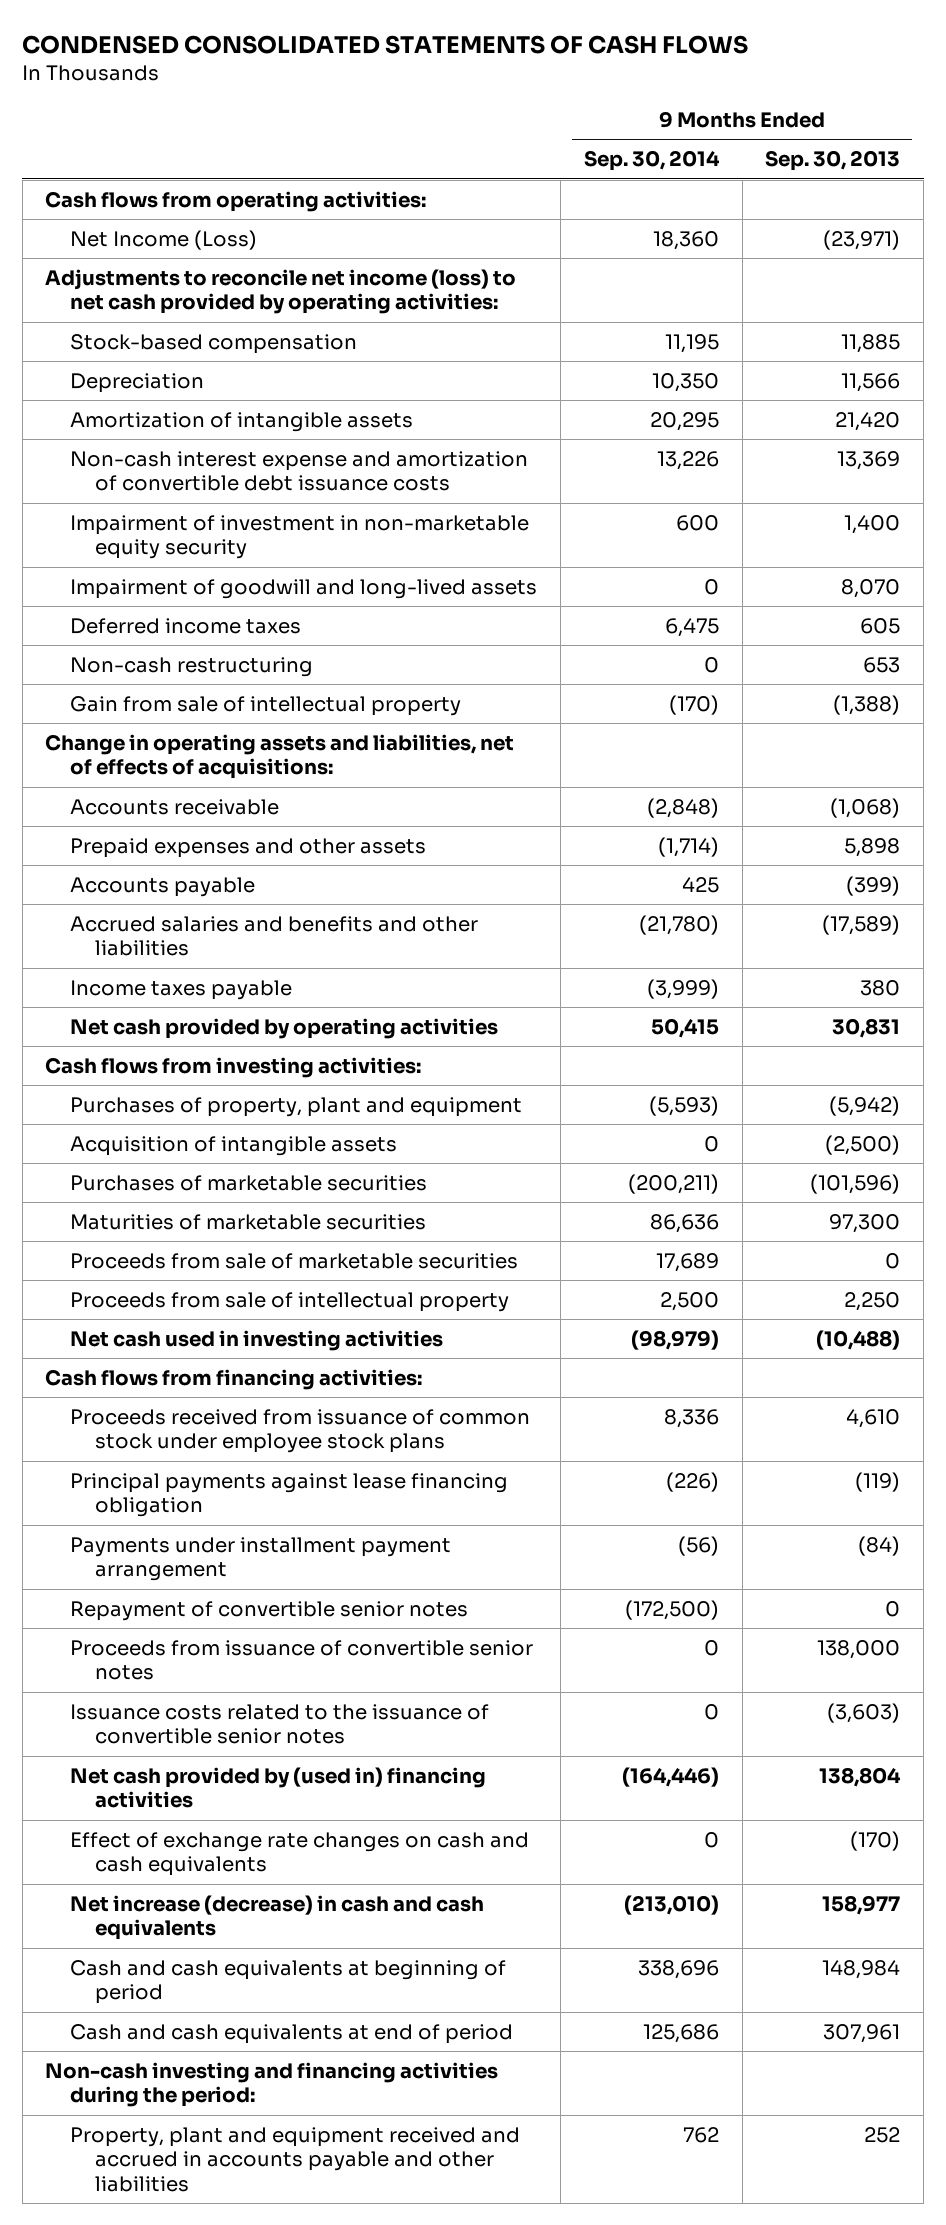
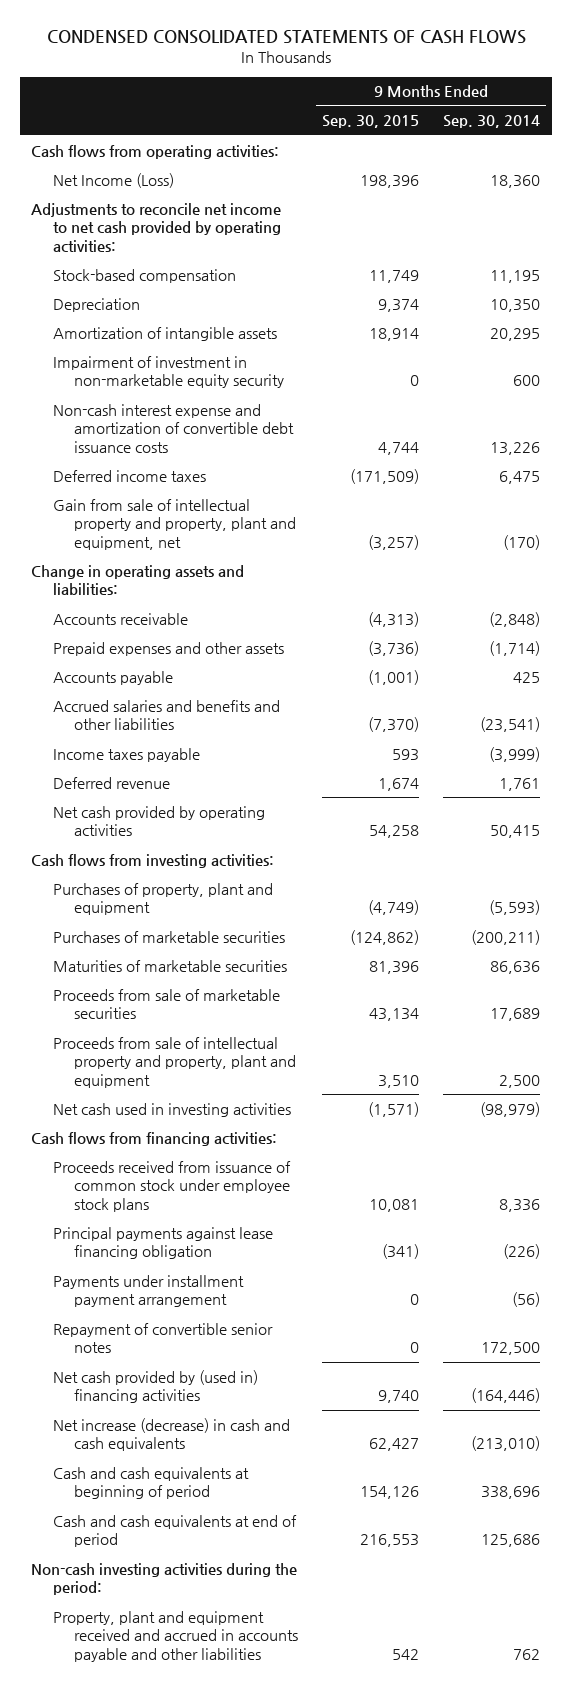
[765,150,901,172] Sep. 30, 2013 -> none
none -> [322,115,420,129] Sep. 30, 2015
[45,269,517,315] Adjustments to reconcile net income (loss) to net cash provided by operating activities: -> [31,202,282,252] Adjustments to reconcile net income to net cash provided by operating activities:
[70,579,538,600] Impairment of goodwill and long-lived assets -> none
[70,451,529,492] Non-cash interest expense and amortization of convertible debt issuance costs -> [52,403,295,453] Non-cash interest expense and amortization of convertible debt issuance costs
[70,657,314,678] Non-cash restructuring -> none
[70,696,462,717] Gain from sale of intellectual property -> [52,498,297,550] Gain from sale of intellectual property and property, plant and equipment, net
[45,734,515,780] Change in operating assets and liabilities, net of effects of acquisitions: -> [31,564,245,596] Change in operating assets and liabilities:
[638,915,719,936] (21,780) -> [479,717,540,733] (23,541)
none -> [52,776,170,789] Deferred revenue
[70,1136,398,1157] Acquisition of intangible assets -> none
[70,1292,510,1313] Proceeds from sale of intellectual property -> [52,1036,297,1088] Proceeds from sale of intellectual property and property, plant and equipment
[70,1640,534,1681] Proceeds from issuance of convertible senior notes -> none
[70,1704,490,1745] Issuance costs related to the issuance of convertible senior notes -> none
[624,1600,719,1621] (172,500) -> [480,1342,540,1356] 172,500
[70,1832,530,1877] Effect of exchange rate changes on cash and cash equivalents -> none
[45,2062,499,2108] Non-cash investing and financing activities during the period: -> [31,1562,298,1596] Non-cash investing activities during the period:

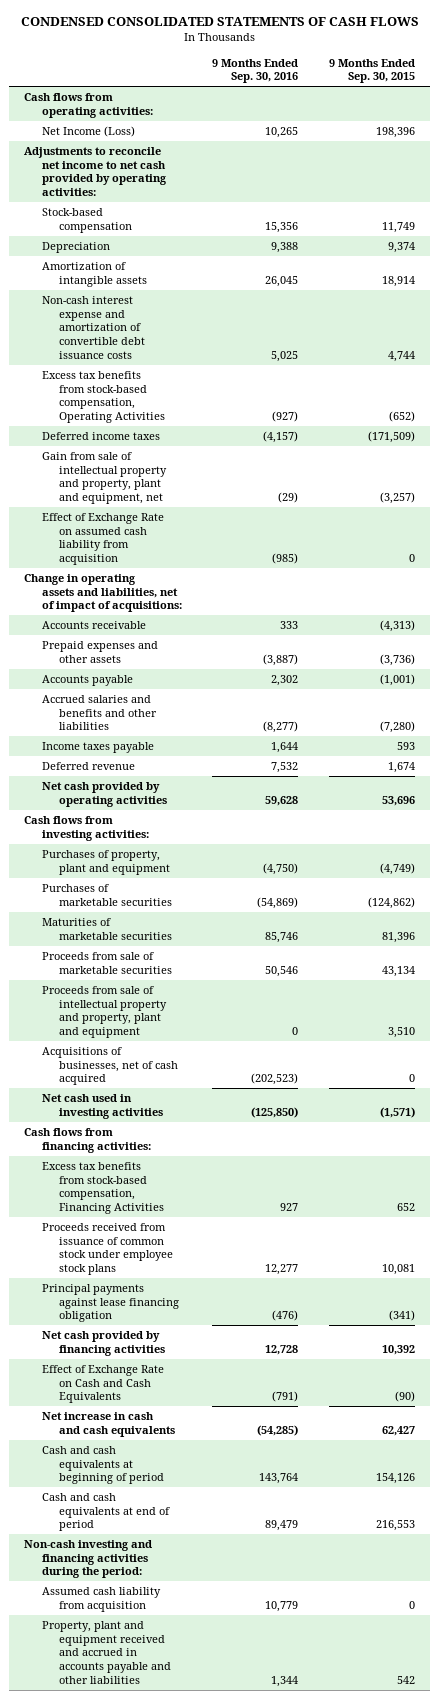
[442,115,540,129] Sep. 30, 2014 -> none
none -> [212,58,299,84] 9 Months Ended Sep. 30, 2016
[52,355,285,389] Impairment of investment in non-marketable equity security -> none
none -> [41,371,166,424] Excess tax benefits from stock-based compensation, Operating Activities
none -> [41,513,164,566] Effect of Exchange Rate on assumed cash liability from acquisition
[31,564,245,596] Change in operating assets and liabilities: -> [24,574,182,613] Change in operating assets and liabilities, net of impact of acquisitions:
[368,717,420,733] (7,370) -> [379,721,415,734] (7,280)
[369,825,420,839] 54,258 -> [381,795,415,806] 53,696
none -> [41,1047,179,1086] Acquisitions of businesses, net of cash acquired
none -> [41,1162,165,1215] Excess tax benefits from stock-based compensation, Financing Activities
[52,1274,244,1308] Payments under installment payment arrangement -> none
[52,1322,273,1354] Repayment of convertible senior notes -> none
[52,1369,258,1404] Net cash provided by (used in) financing activities -> [41,1331,166,1356] Net cash provided by financing activities
[378,1390,420,1404] 9,740 -> [381,1344,415,1355] 10,392
none -> [41,1365,164,1404] Effect of Exchange Rate on Cash and Cash Equivalents
[52,1417,290,1452] Net increase (decrease) in cash and cash equivalents -> [41,1412,176,1437] Net increase in cash and cash equivalents
[31,1562,298,1596] Non-cash investing activities during the period: -> [24,1540,153,1579] Non-cash investing and financing activities during the period:
none -> [41,1587,161,1612] Assumed cash liability from acquisition

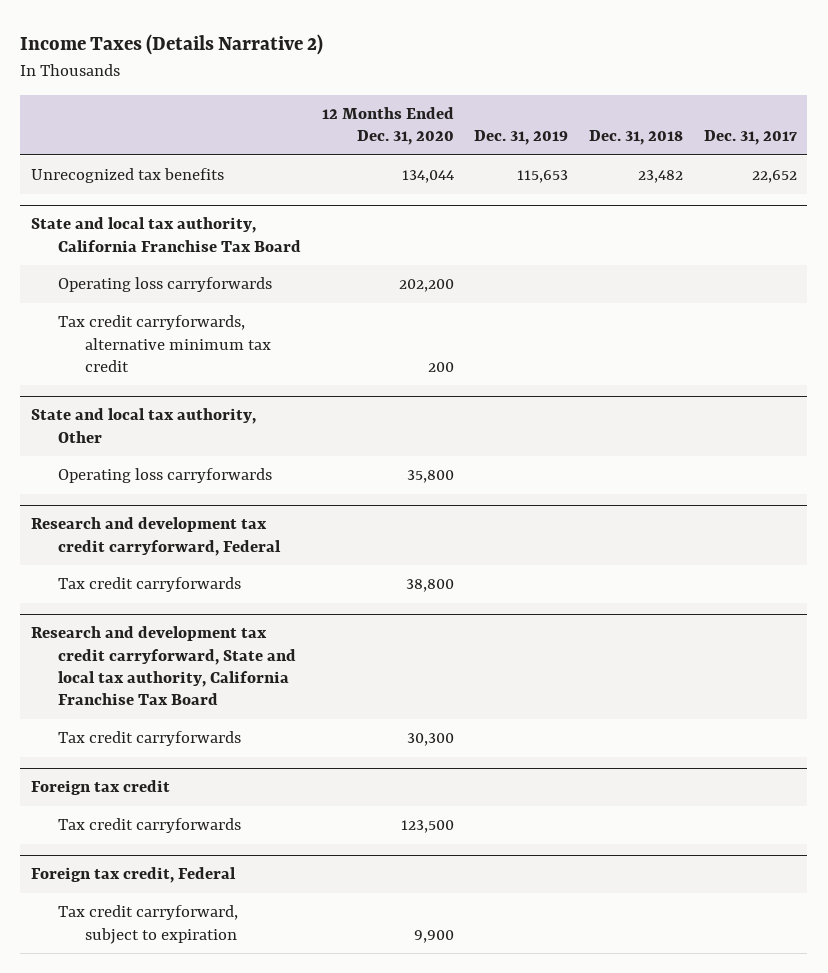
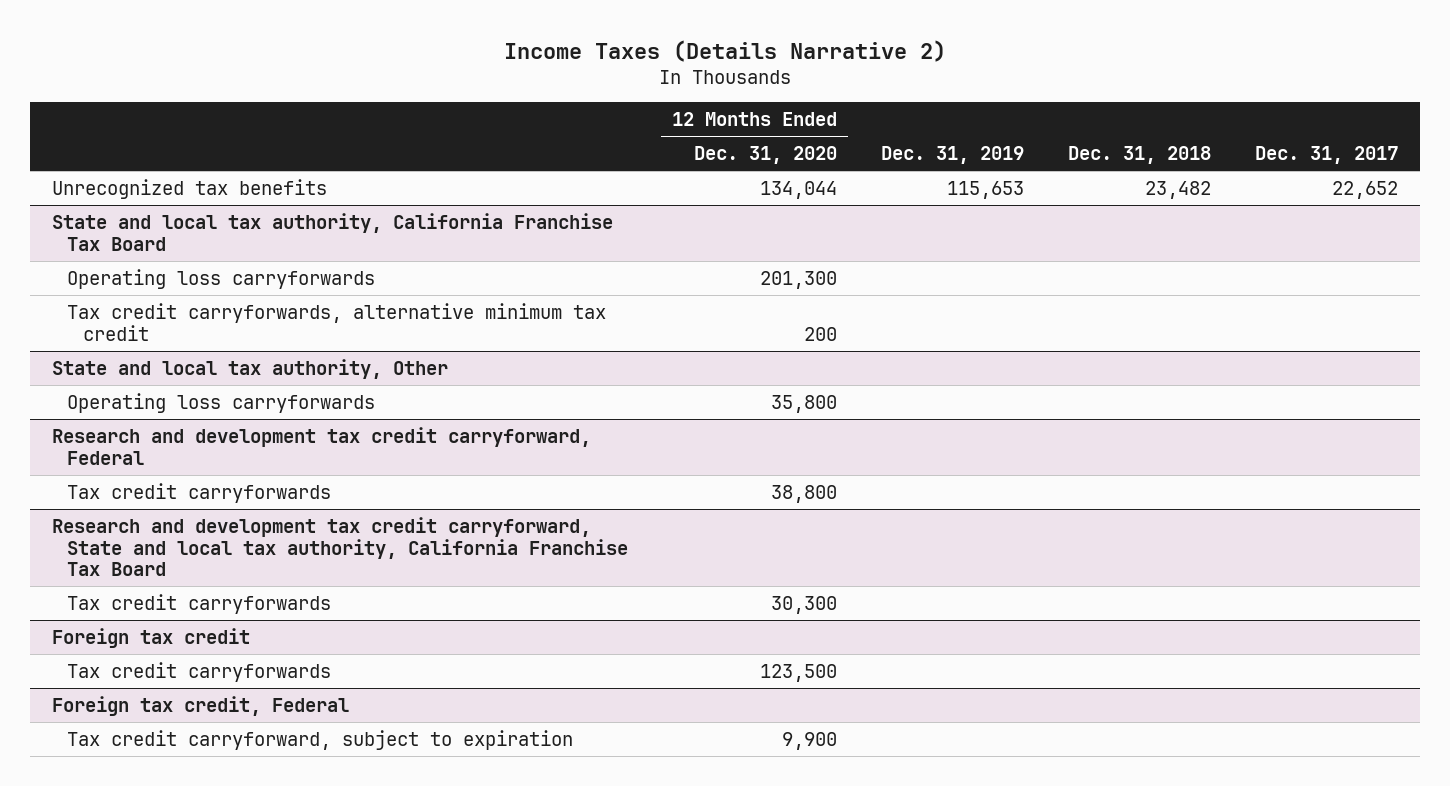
[398,279,454,293] 202,200 -> [760,270,838,289] 201,300

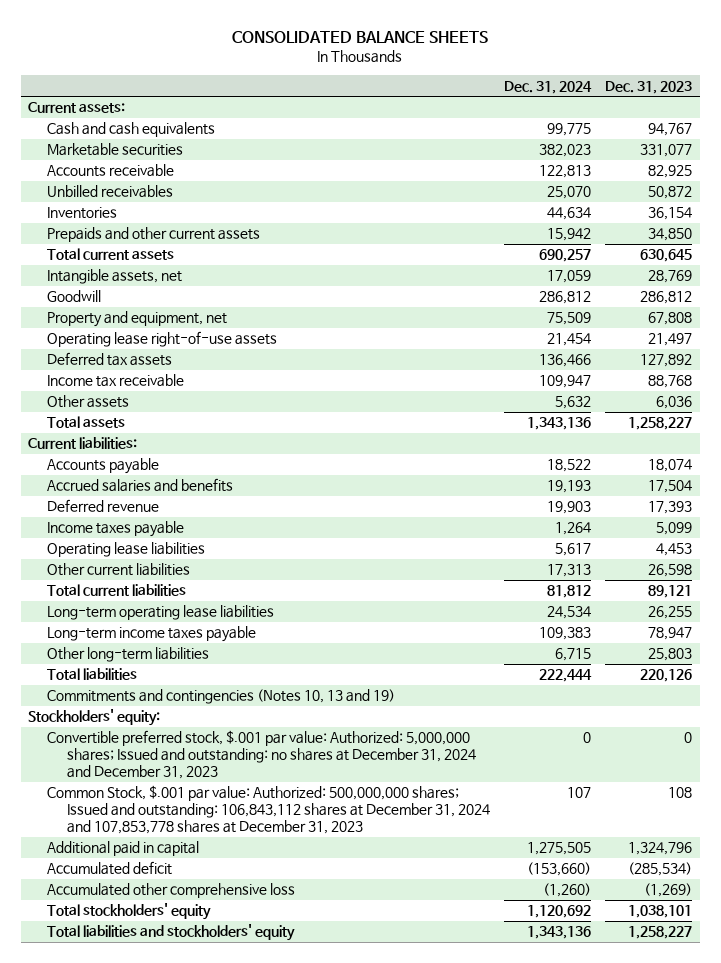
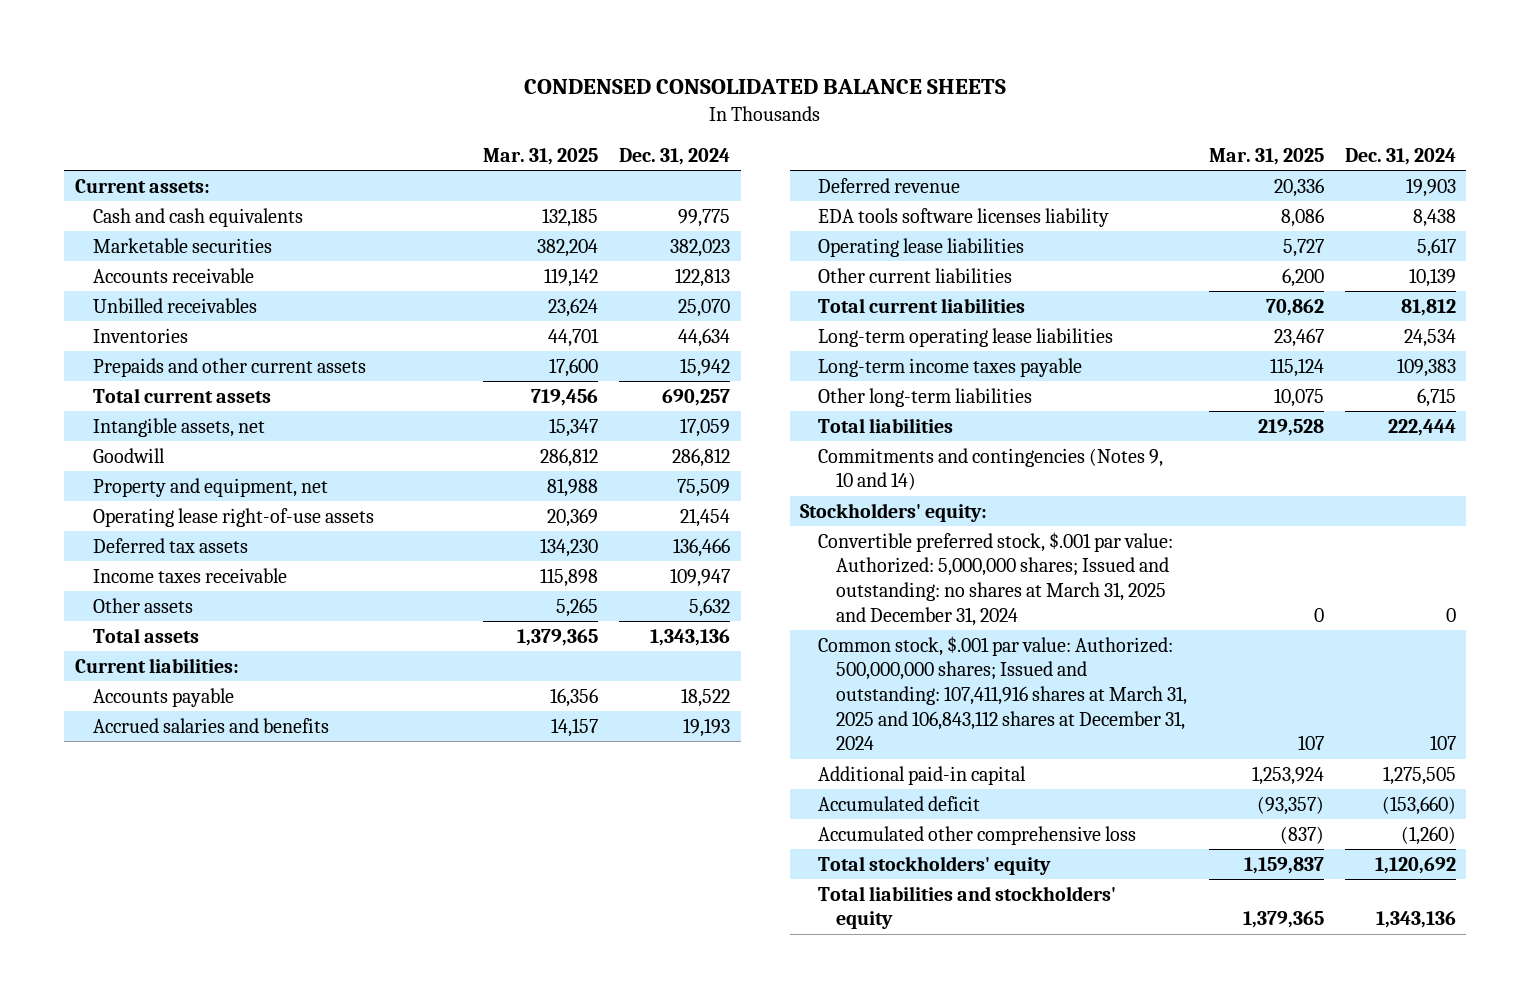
[232,30,489,43] CONSOLIDATED BALANCE SHEETS -> [524,79,1007,95] CONDENSED CONSOLIDATED BALANCE SHEETS
[605,80,693,94] Dec. 31, 2023 -> none
none -> [482,147,598,165] Mar. 31, 2025
[47,374,185,388] Income tax receivable -> [92,567,287,583] Income taxes receivable
[47,521,185,538] Income taxes payable -> none
none -> [818,207,1110,227] EDA tools software licenses liability
[546,564,591,578] 17,313 -> [1408,267,1456,287] 10,139
[47,689,396,705] Commitments and contingencies (Notes 10, 13 and 19) -> [818,447,1164,491] Commitments and contingencies (Notes 9, 10 and 14)
[47,730,476,780] Convertible preferred stock, $.001 par value: Authorized: 5,000,000 shares; Issued and outstanding: no shares at December 31, 2024 and December 31, 2023 -> [818,531,1174,626] Convertible preferred stock, $.001 par value: Authorized: 5,000,000 shares; Issued and outstanding: no shares at March 31, 2025 and December 31, 2024
[47,785,490,835] Common Stock, $.001 par value: Authorized: 500,000,000 shares; Issued and outstanding: 106,843,112 shares at December 31, 2024 and 107,853,778 shares at December 31, 2023 -> [818,635,1188,751] Common stock, $.001 par value: Authorized: 500,000,000 shares; Issued and outstanding: 107,411,916 shares at March 31, 2025 and 106,843,112 shares at December 31, 2024
[47,841,200,857] Additional paid in capital -> [818,765,1027,785] Additional paid-in capital

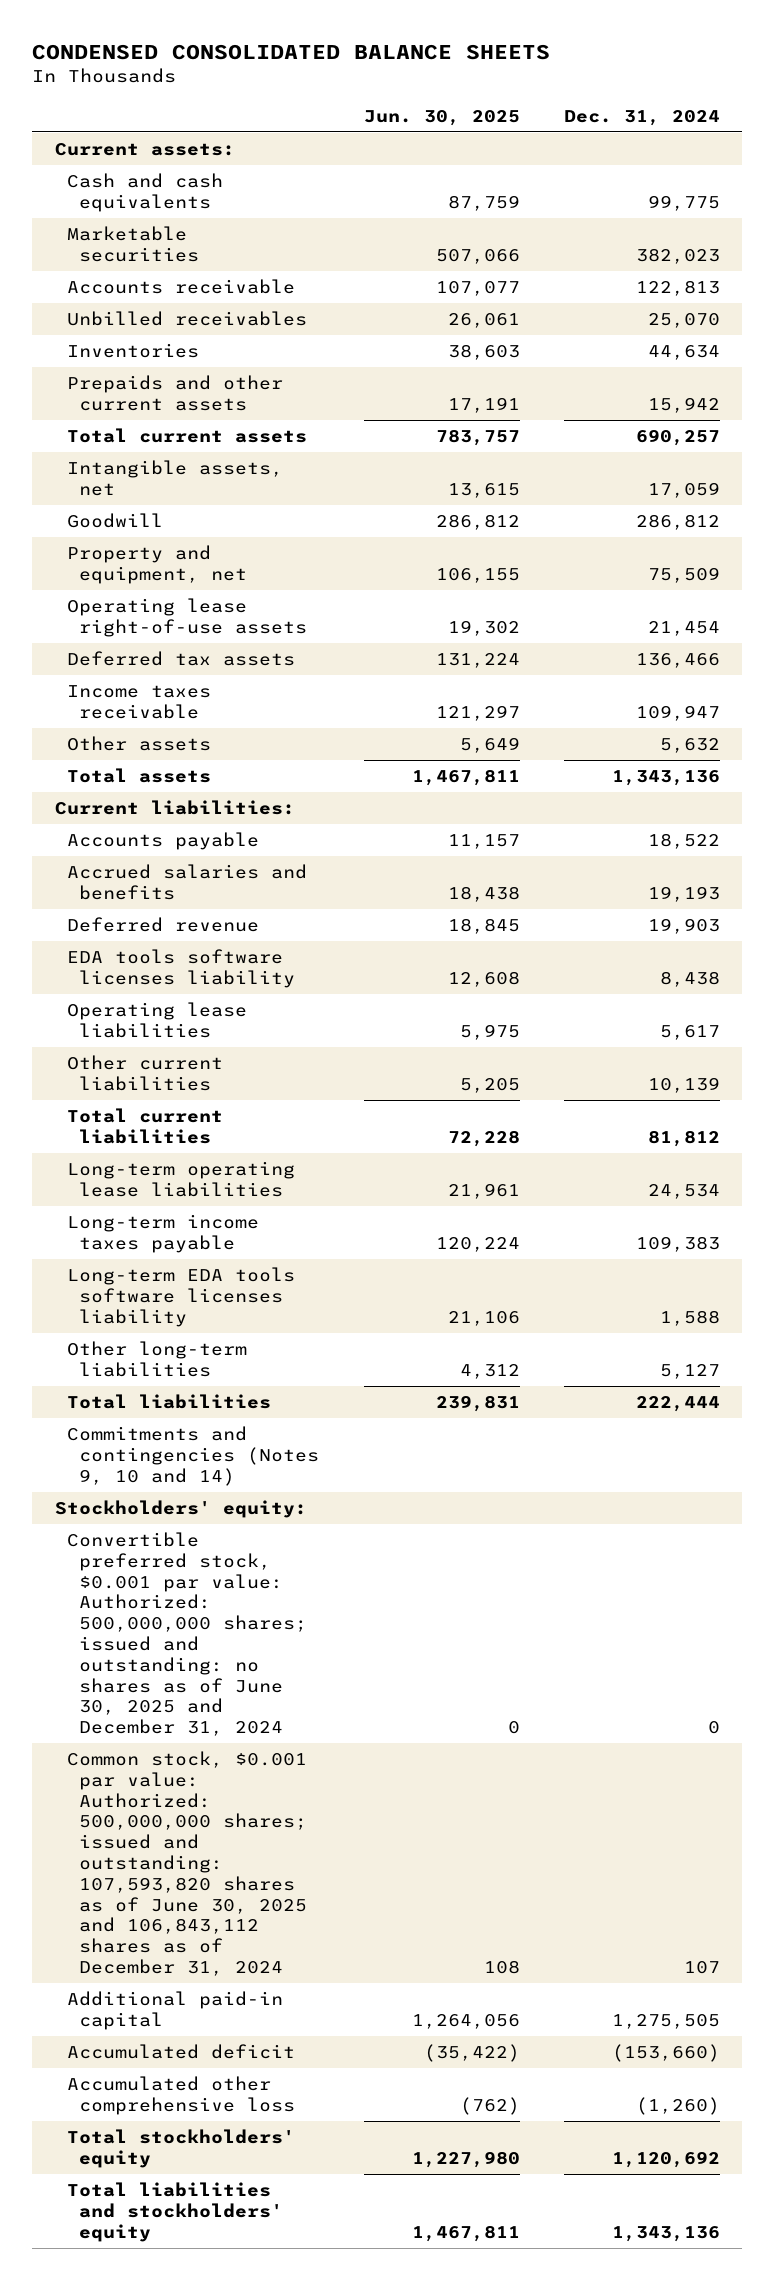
[482,147,598,165] Mar. 31, 2025 -> none
none -> [363,109,520,126] Jun. 30, 2025
none -> [66,1267,295,1327] Long-term EDA tools software licenses liability
[1416,387,1456,407] 6,715 -> [659,1363,720,1379] 5,127
[818,531,1174,626] Convertible preferred stock, $.001 par value: Authorized: 5,000,000 shares; Issued and outstanding: no shares at March 31, 2025 and December 31, 2024 -> [66,1532,308,1737] Convertible preferred stock, $0.001 par value: Authorized: 500,000,000 shares; issued and outstanding: no shares as of June 30, 2025 and December 31, 2024
[818,635,1188,751] Common stock, $.001 par value: Authorized: 500,000,000 shares; Issued and outstanding: 107,411,916 shares at March 31, 2025 and 106,843,112 shares at December 31, 2024 -> [66,1751,308,1976] Common stock, $0.001 par value: Authorized: 500,000,000 shares; issued and outstanding: 107,593,820 shares as of June 30, 2025 and 106,843,112 shares as of December 31, 2024

